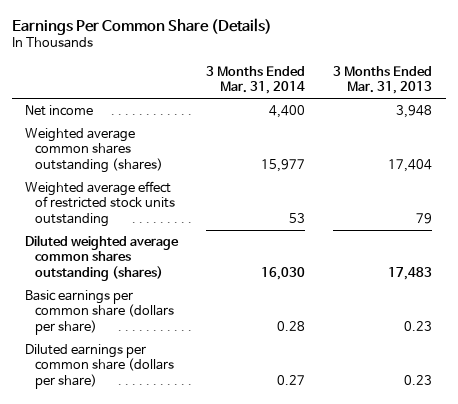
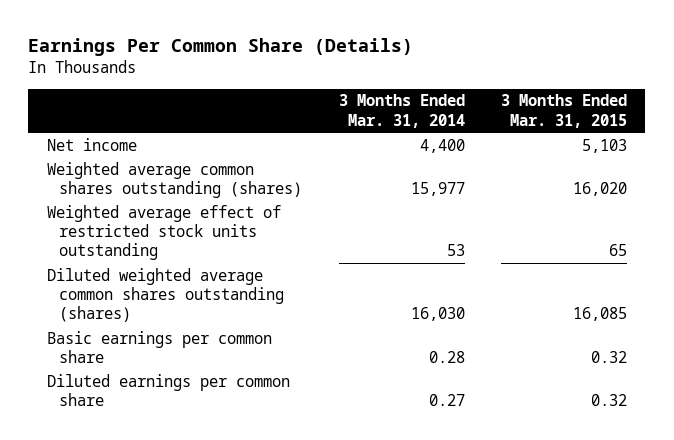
[333,65,433,95] 3 Months Ended Mar. 31, 2013 -> none
none -> [501,94,628,128] 3 Months Ended Mar. 31, 2015
[25,290,175,335] Basic earnings per common share (dollars per share) -> [46,330,272,363] Basic earnings per common share
[25,344,175,389] Diluted earnings per common share (dollars per share) -> [46,373,290,406] Diluted earnings per common share

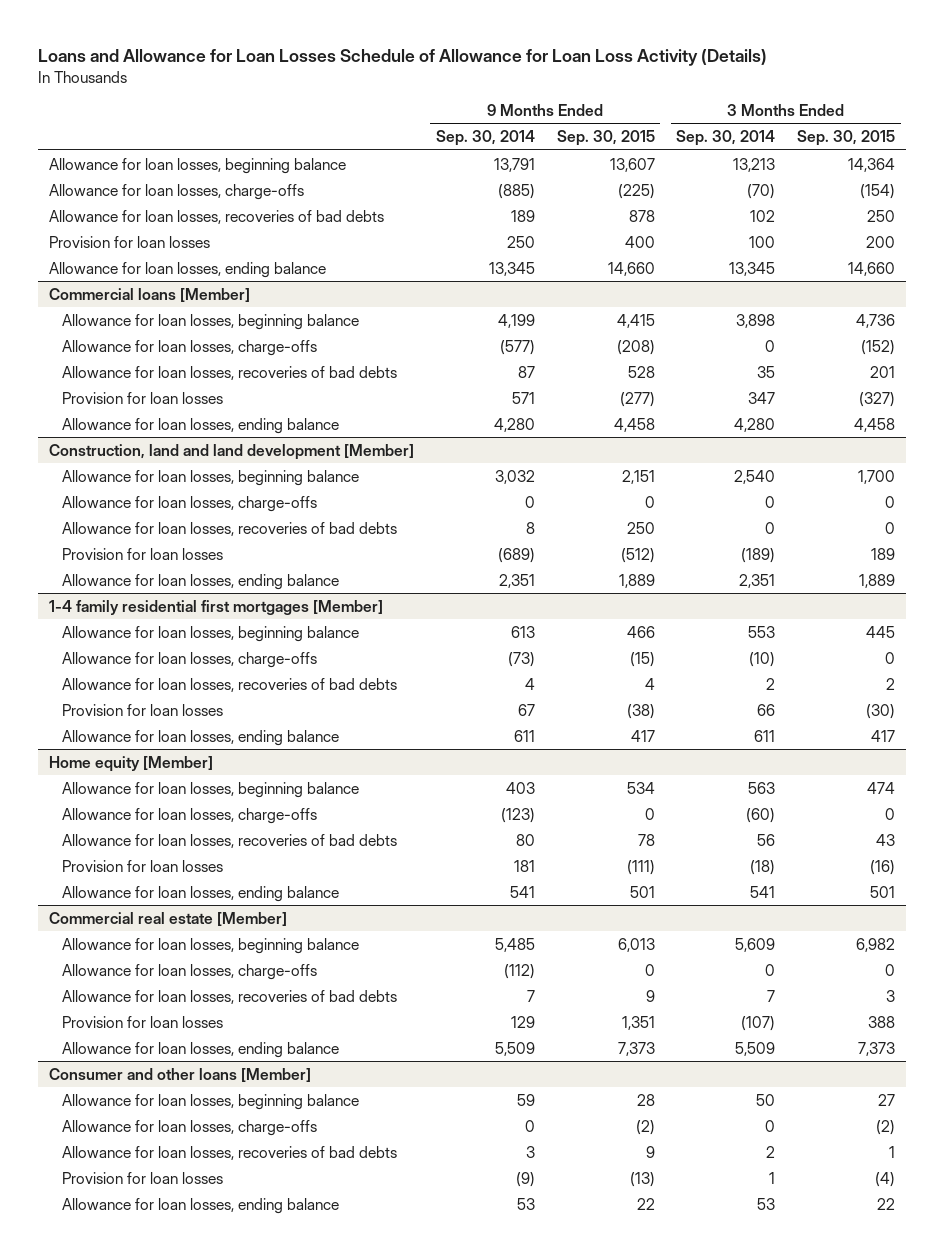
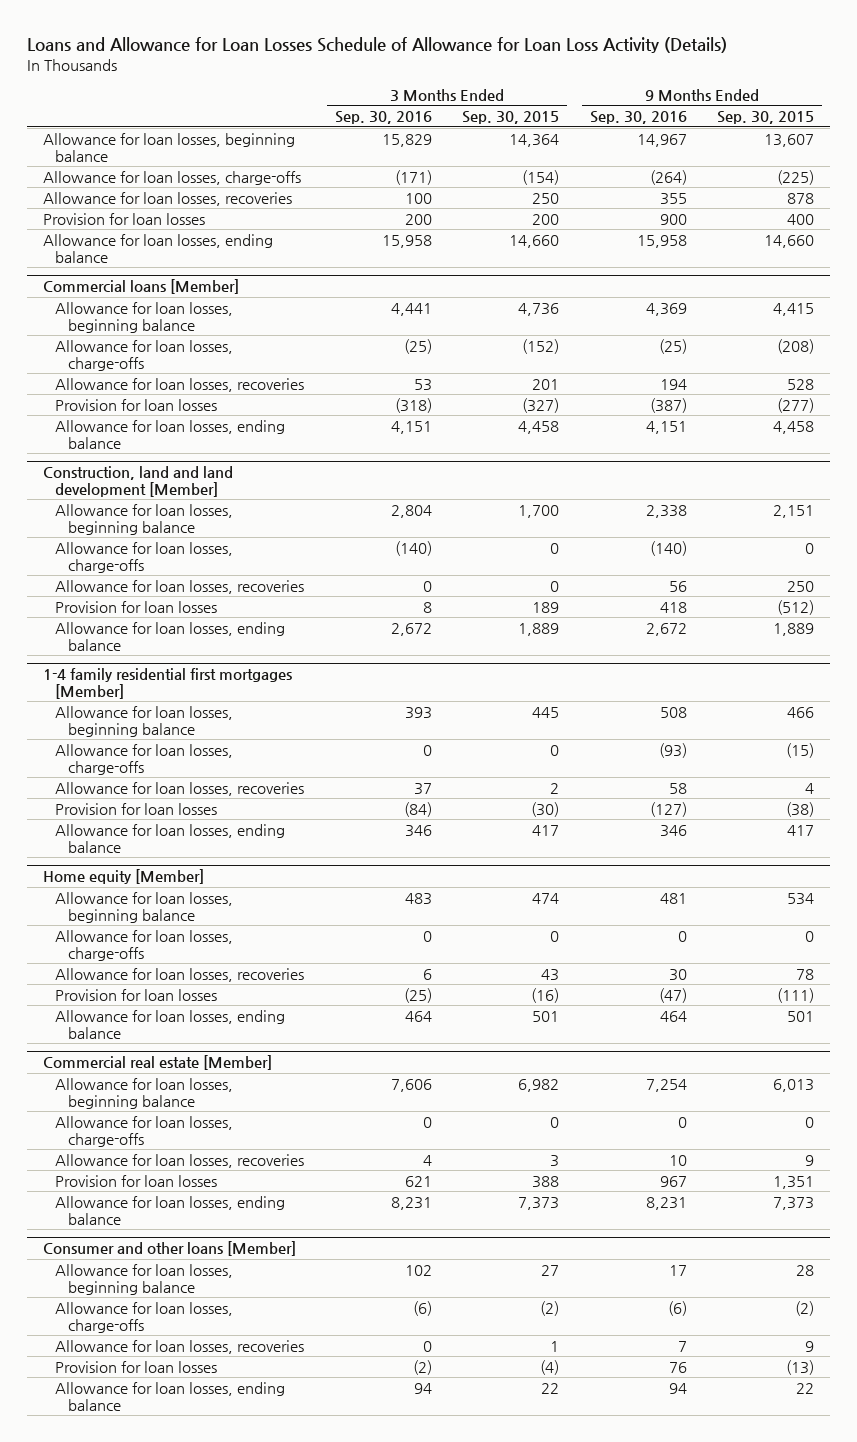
[435,130,535,147] Sep. 30, 2014 -> none
[676,130,776,147] Sep. 30, 2014 -> none
none -> [334,111,432,125] Sep. 30, 2016
none -> [589,111,687,125] Sep. 30, 2016
[49,209,385,224] Allowance for loan losses, recoveries of bad debts -> [42,191,292,206] Allowance for loan losses, recoveries
[61,365,397,380] Allowance for loan losses, recoveries of bad debts -> [55,377,305,392] Allowance for loan losses, recoveries
[61,521,397,536] Allowance for loan losses, recoveries of bad debts -> [55,579,305,594] Allowance for loan losses, recoveries
[61,677,397,692] Allowance for loan losses, recoveries of bad debts -> [55,781,305,796] Allowance for loan losses, recoveries
[61,833,397,848] Allowance for loan losses, recoveries of bad debts -> [55,967,305,982] Allowance for loan losses, recoveries
[61,989,397,1004] Allowance for loan losses, recoveries of bad debts -> [55,1153,305,1168] Allowance for loan losses, recoveries
[61,1145,397,1160] Allowance for loan losses, recoveries of bad debts -> [55,1339,305,1354] Allowance for loan losses, recoveries

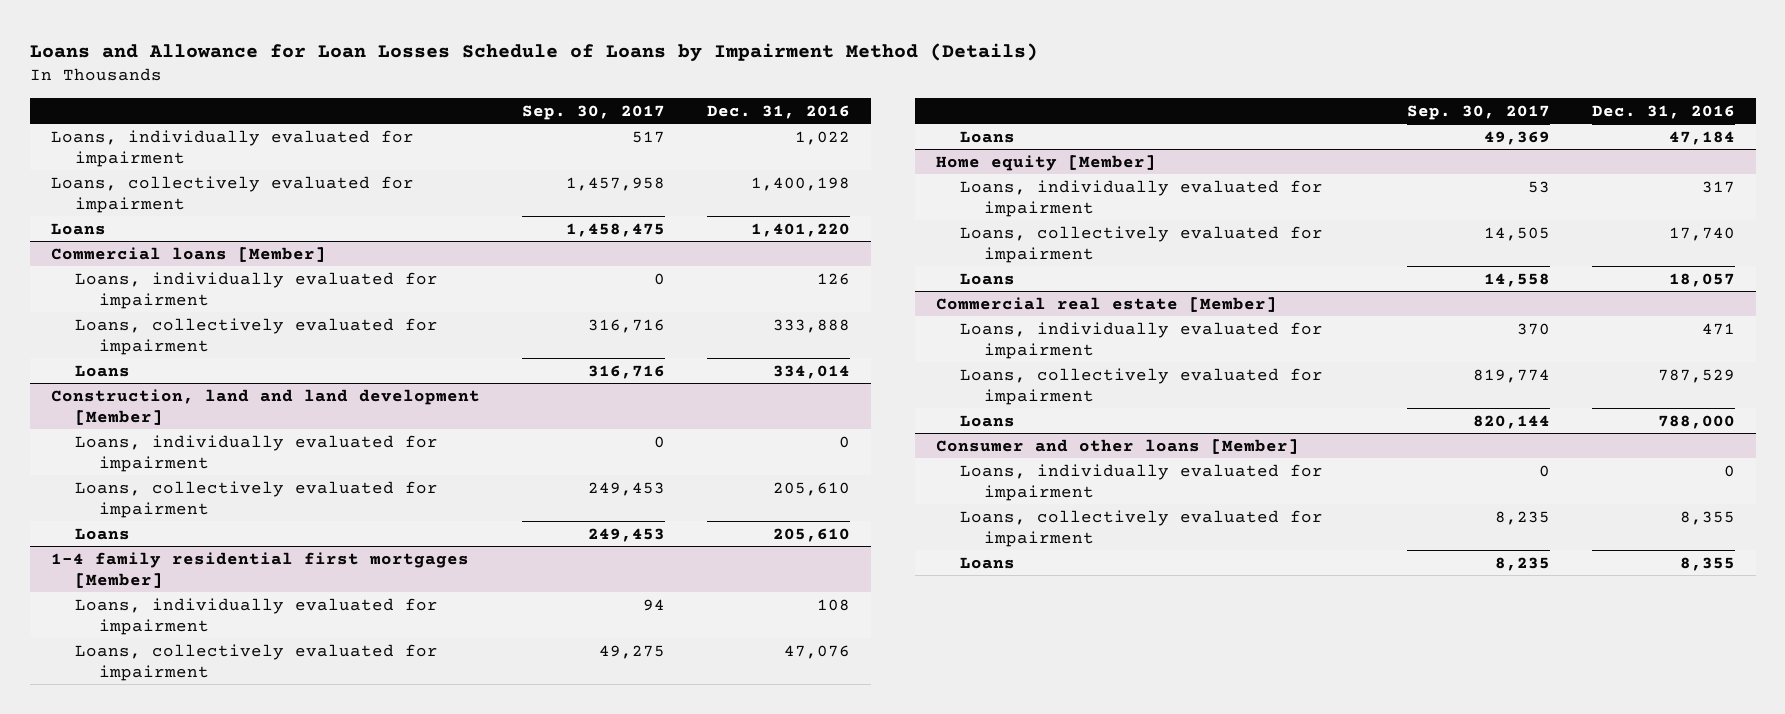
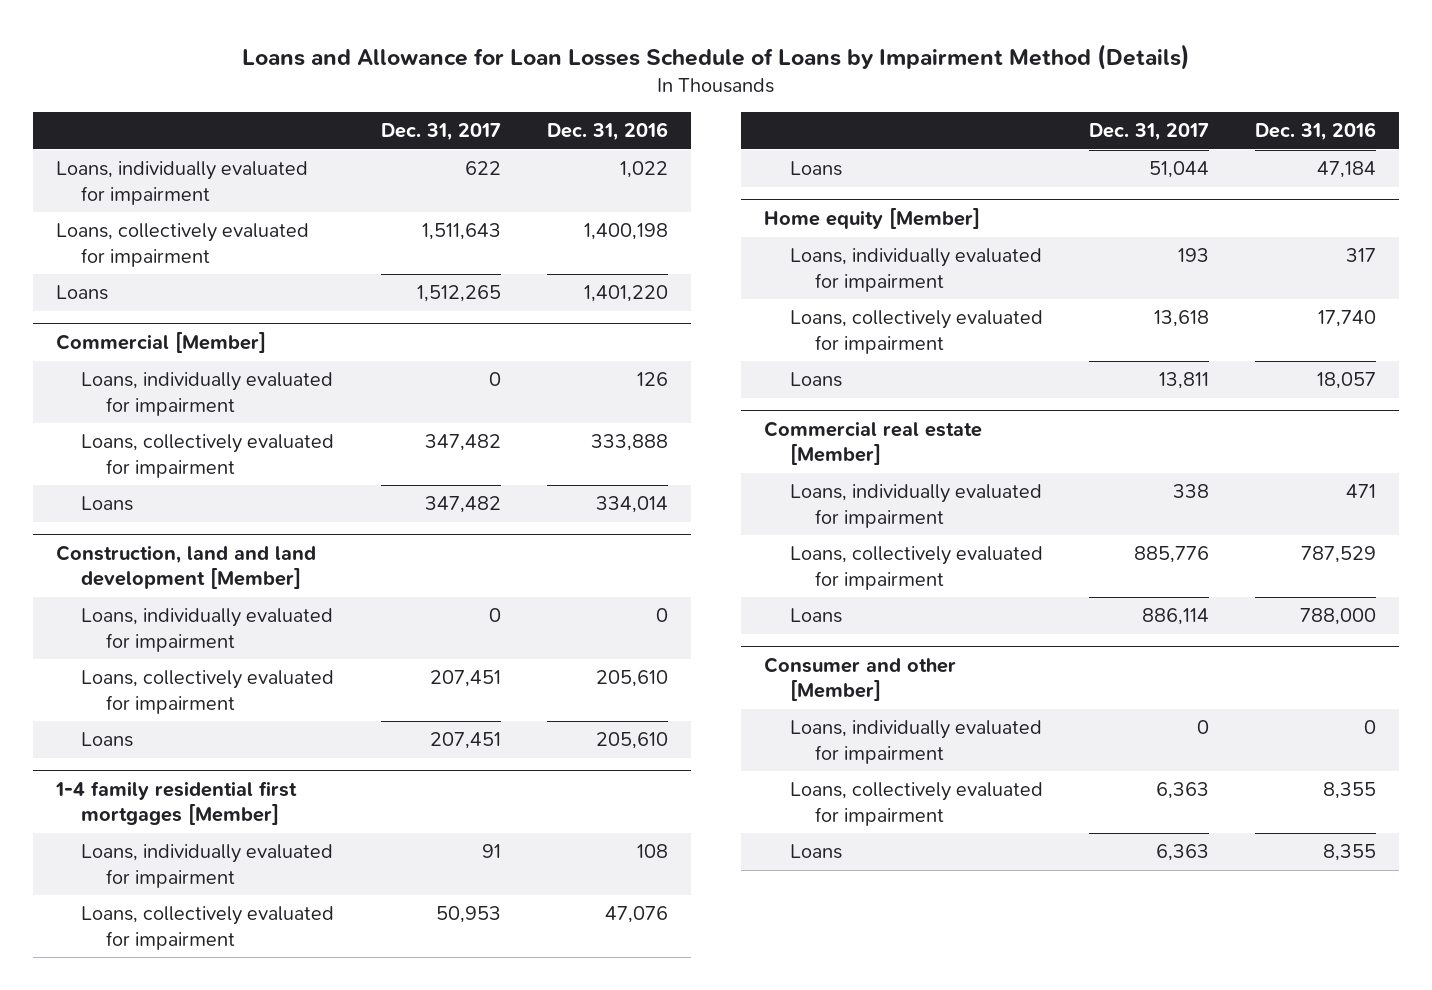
[521,104,665,120] Sep. 30, 2017 -> none
none -> [380,123,501,142] Dec. 31, 2017
[50,246,326,262] Commercial loans [Member] -> [56,332,267,354] Commercial [Member]
[935,438,1299,454] Consumer and other loans [Member] -> [764,657,957,702] Consumer and other [Member]

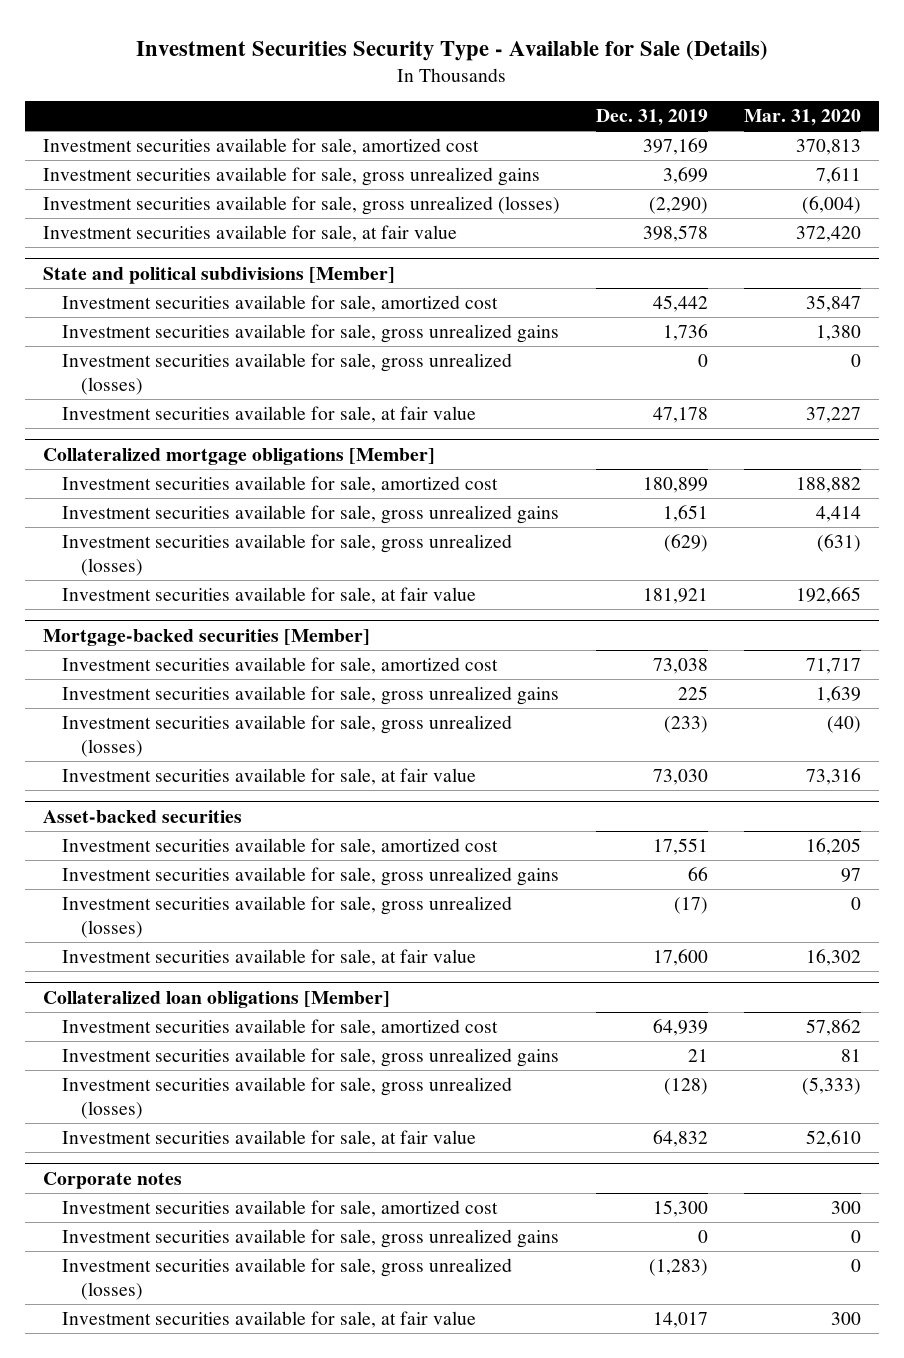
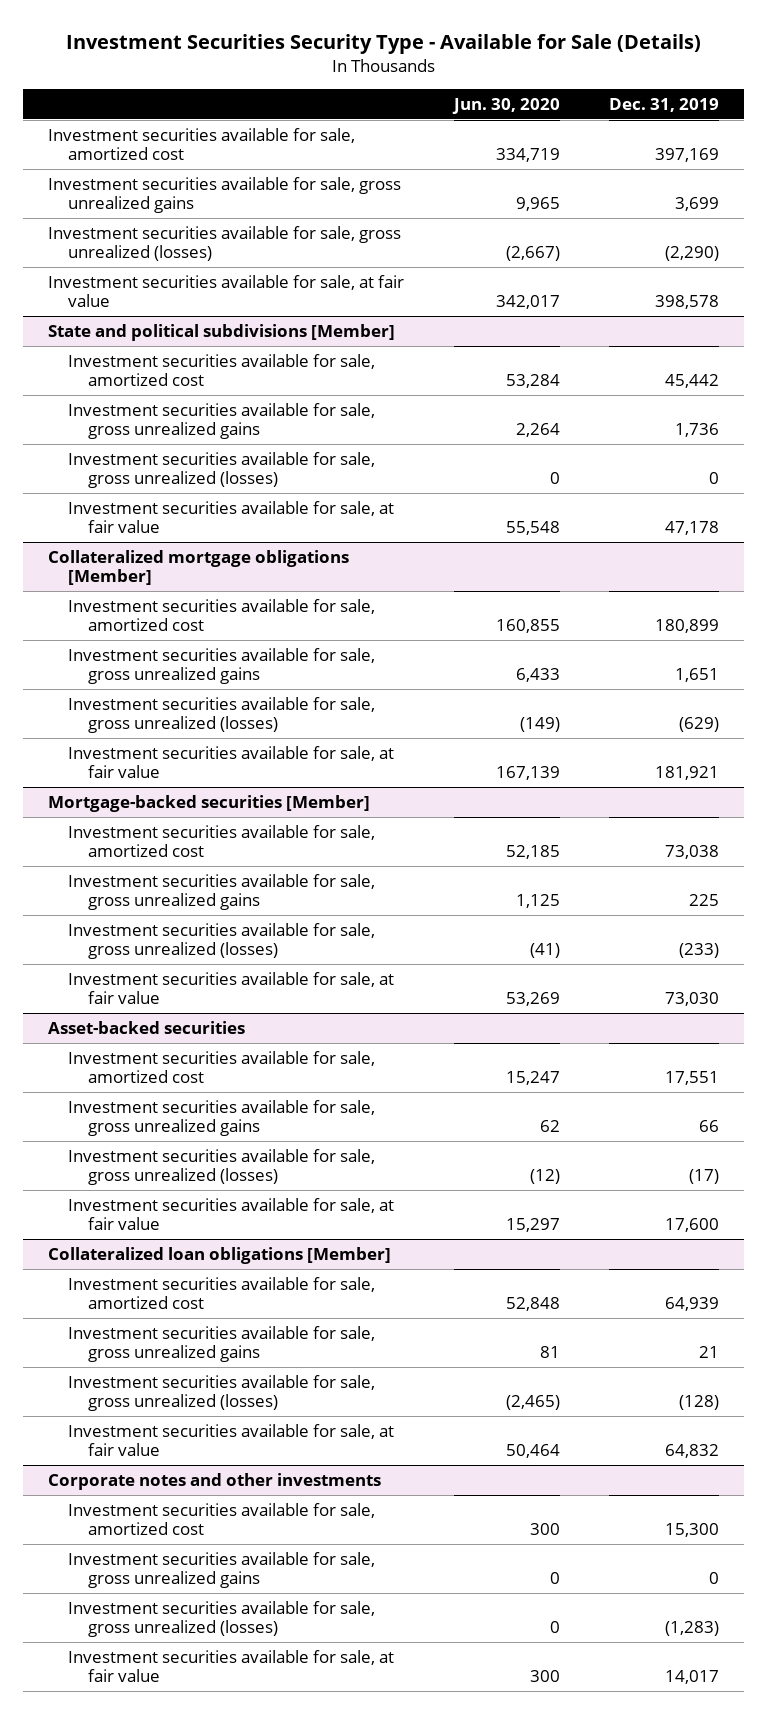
[743,109,861,127] Mar. 31, 2020 -> none
none -> [451,98,560,115] Jun. 30, 2020
[43,1171,183,1189] Corporate notes -> [47,1472,381,1490] Corporate notes and other investments

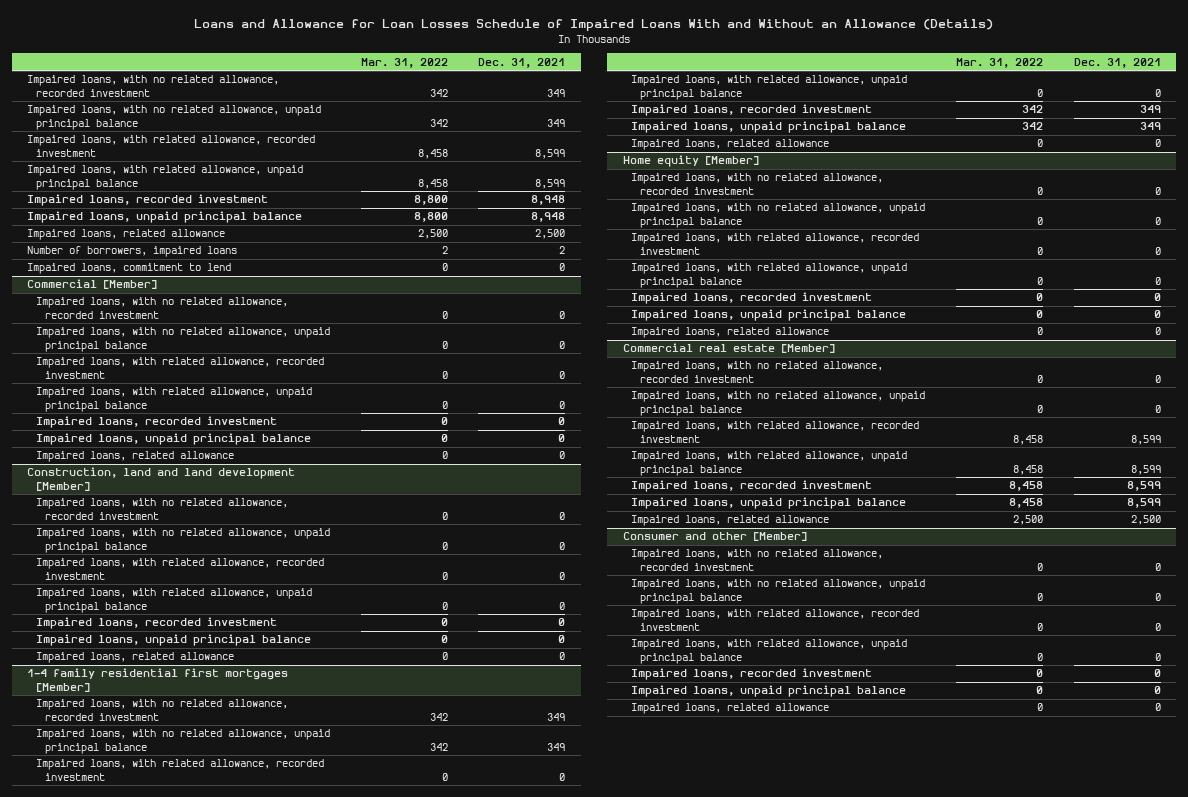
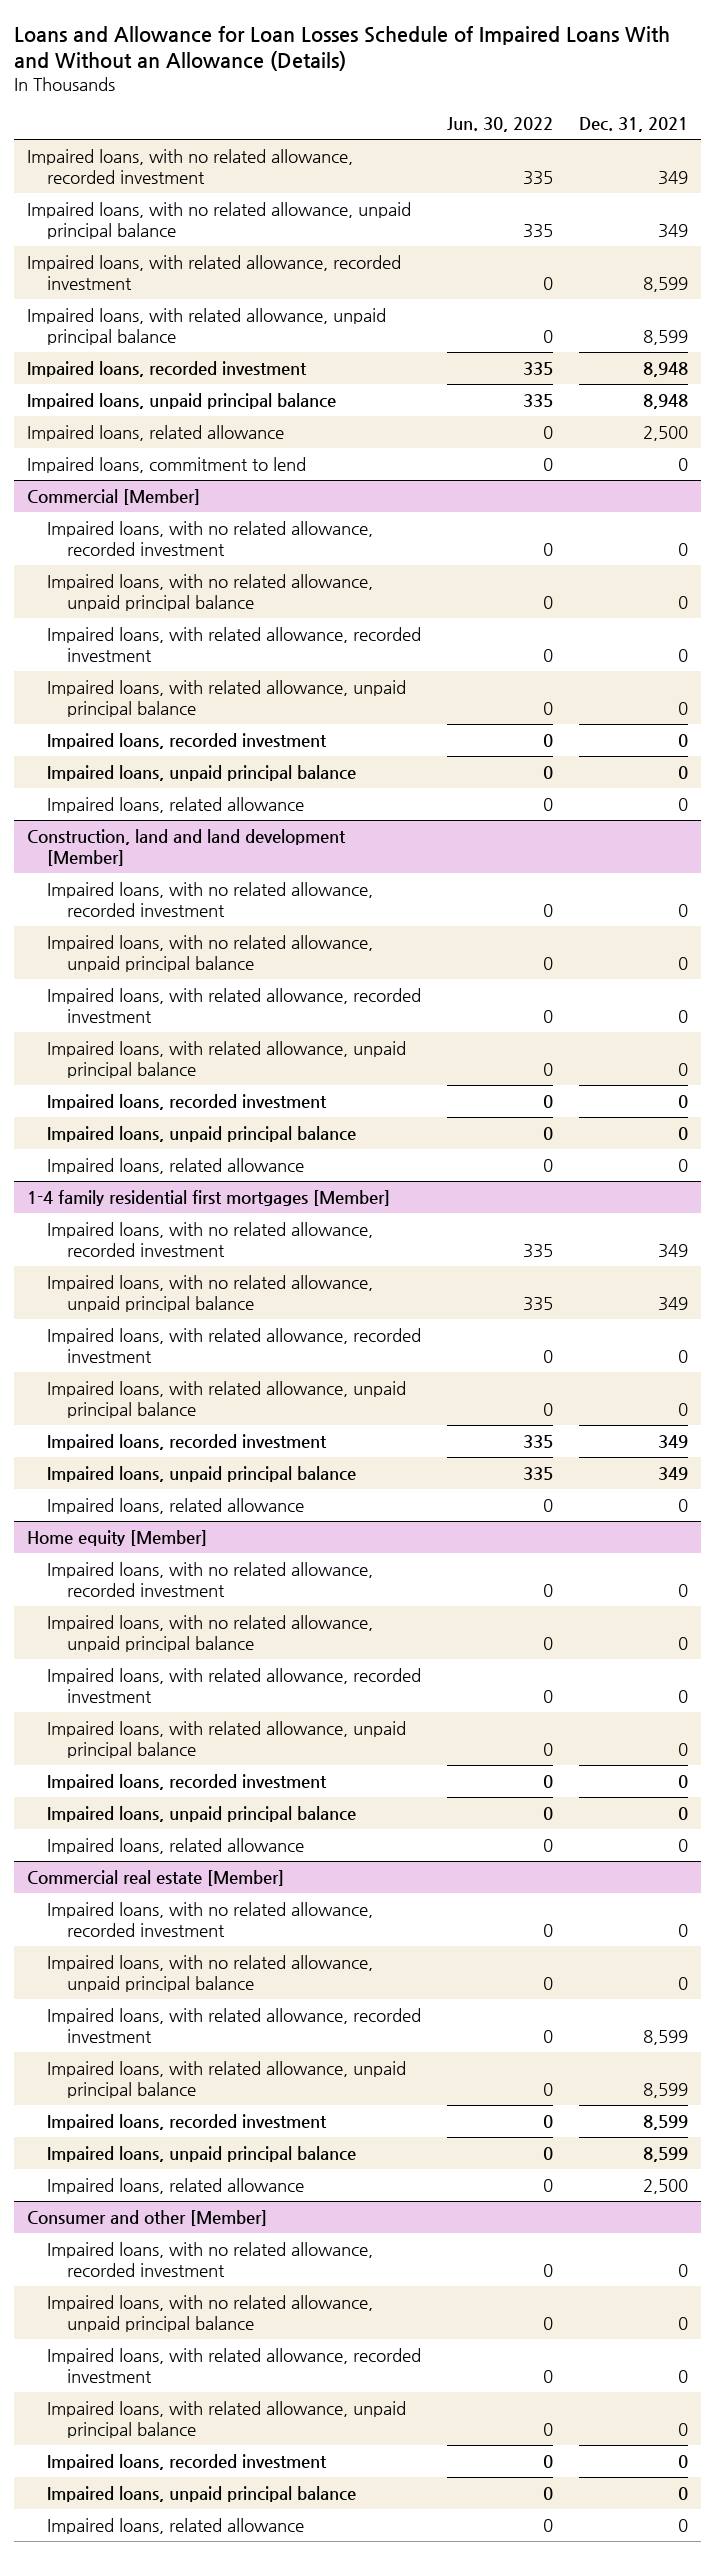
[360,57,448,68] Mar. 31, 2022 -> none
none -> [447,117,554,133] Jun. 30, 2022
[27,246,238,258] Number of borrowers, impaired loans -> none

